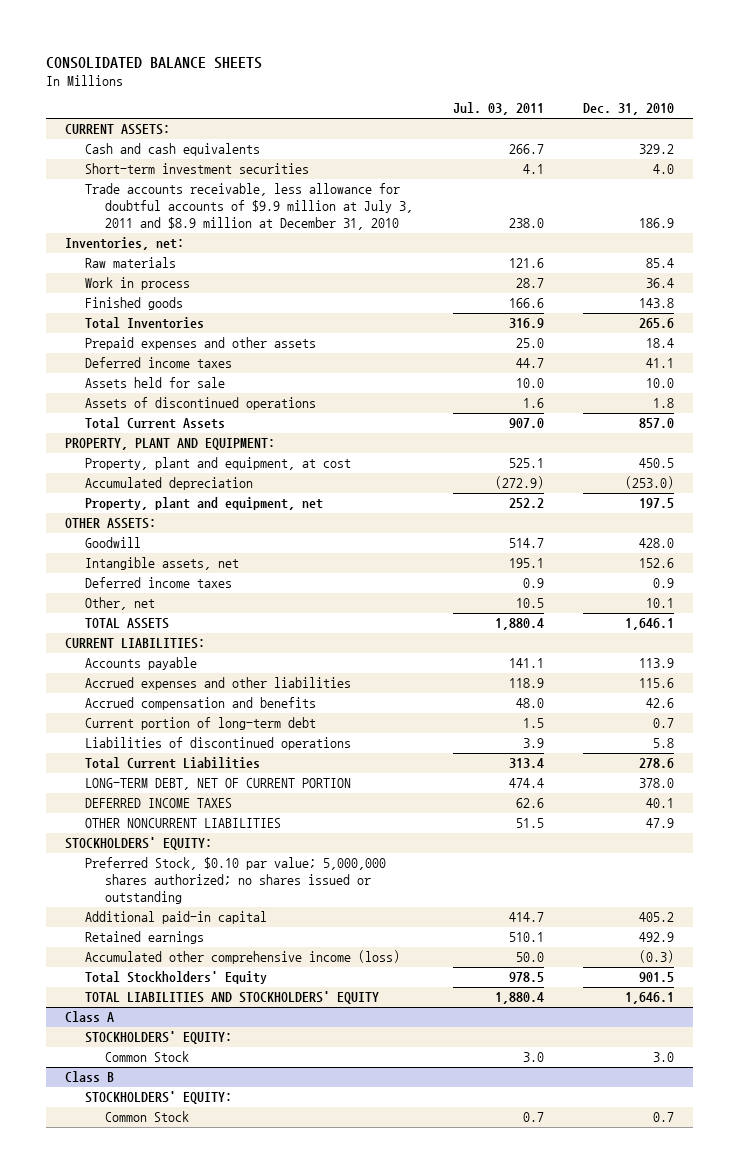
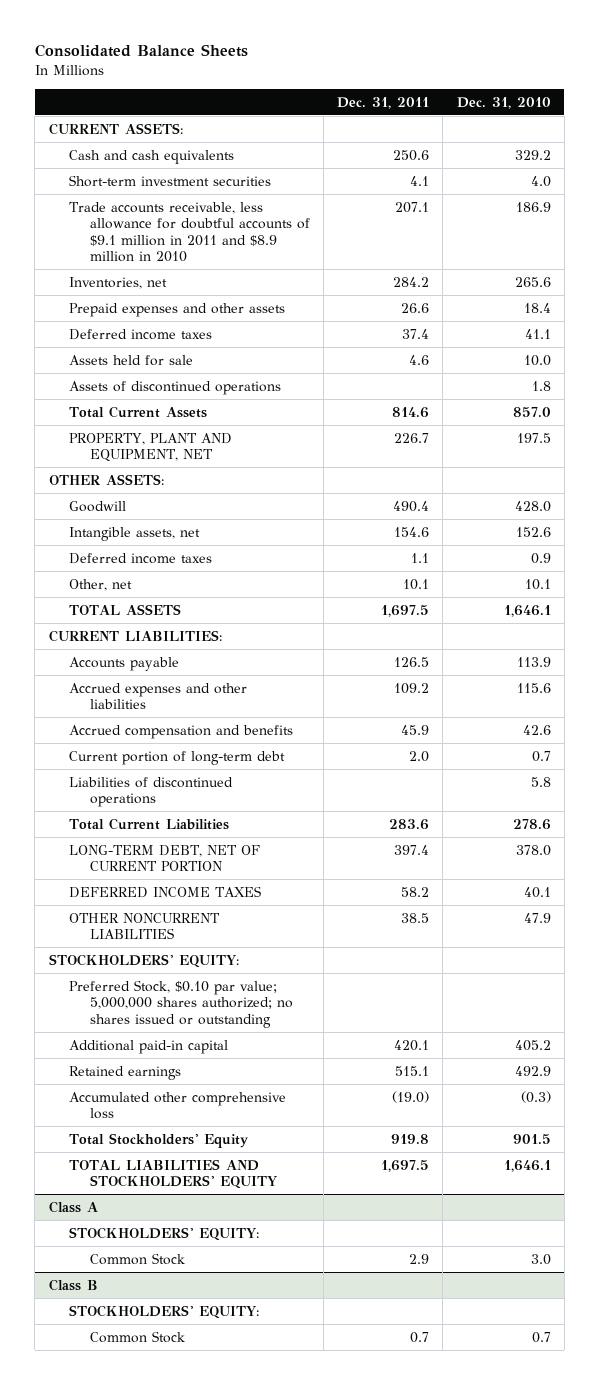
[45,56,262,69] CONSOLIDATED BALANCE SHEETS -> [34,44,248,58] Consolidated Balance Sheets
[452,102,544,116] Jul. 03, 2011 -> none
none -> [337,96,430,109] Dec. 31, 2011
[65,237,185,251] Inventories, net: -> none
[85,257,177,269] Raw materials -> none
[85,277,191,291] Work in process -> none
[85,297,184,311] Finished goods -> none
[85,183,414,230] Trade accounts receivable, less allowance for doubtful accounts of $9.9 million at July 3, 2011 and $8.9 million at December 31, 2010 -> [69,201,310,263] Trade accounts receivable, less allowance for doubtful accounts of $9.1 million in 2011 and $8.9 million in 2010
[85,317,205,330] Total Inventories -> [69,276,168,289] Inventories, net
[65,438,276,451] PROPERTY, PLANT AND EQUIPMENT: -> none
[85,457,352,471] Property, plant and equipment, at cost -> none
[85,477,254,491] Accumulated depreciation -> none
[85,497,324,511] Property, plant and equipment, net -> [69,432,233,463] PROPERTY, PLANT AND EQUIPMENT, NET
[85,950,401,965] Accumulated other comprehensive income (loss) -> [69,1091,287,1120] Accumulated other comprehensive loss

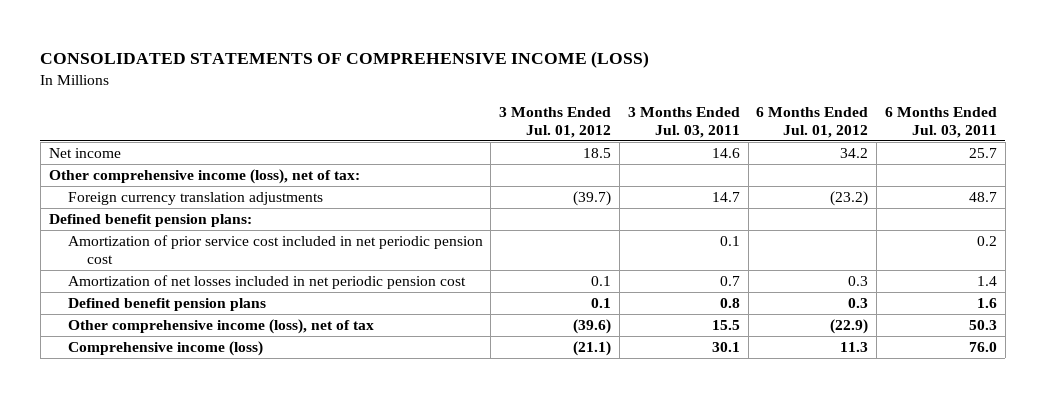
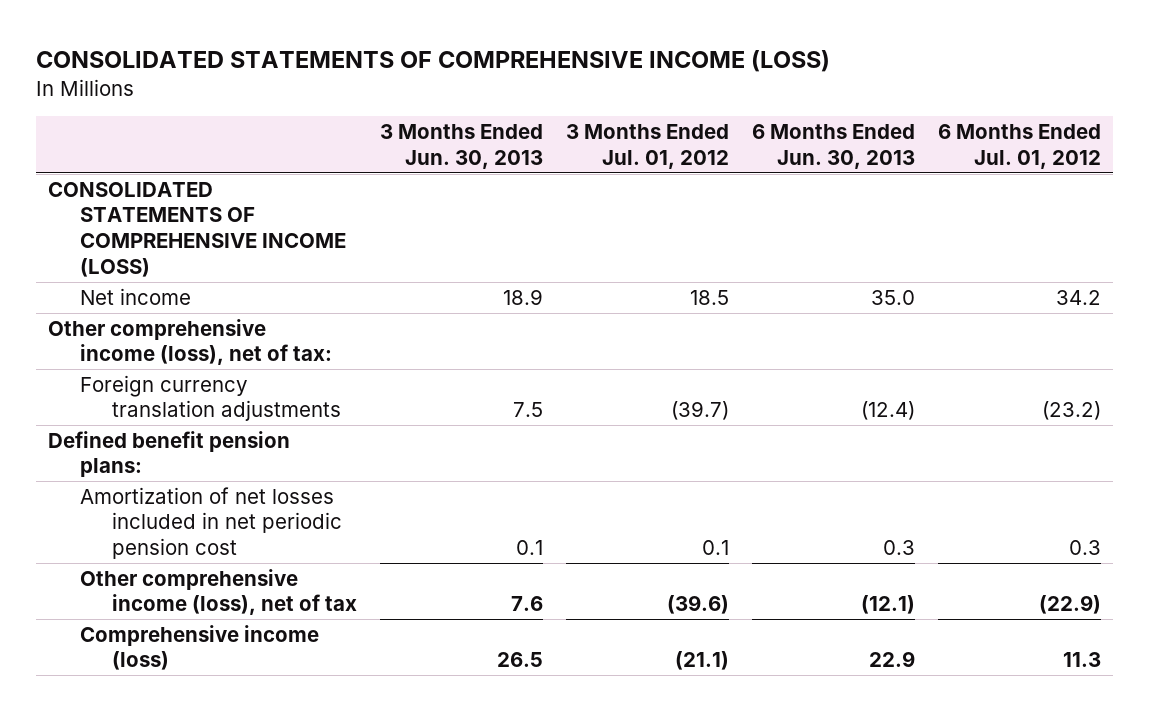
[627,106,740,138] 3 Months Ended Jul. 03, 2011 -> none
[885,106,998,138] 6 Months Ended Jul. 03, 2011 -> none
none -> [380,124,544,169] 3 Months Ended Jun. 30, 2013
none -> [752,124,916,169] 6 Months Ended Jun. 30, 2013
none -> [47,181,346,277] CONSOLIDATED STATEMENTS OF COMPREHENSIVE INCOME (LOSS)
[67,235,483,265] Amortization of prior service cost included in net periodic pension cost -> none
[67,298,266,312] Defined benefit pension plans -> none

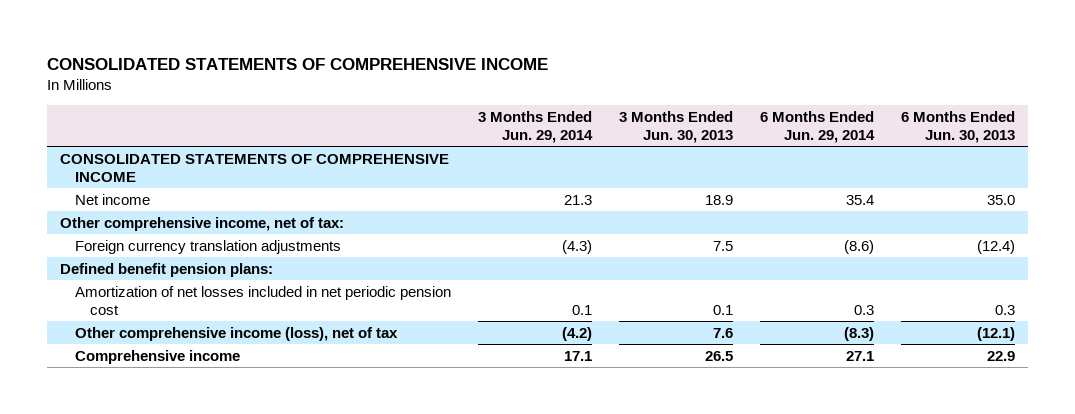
[36,50,831,73] CONSOLIDATED STATEMENTS OF COMPREHENSIVE INCOME (LOSS) -> [46,58,548,71] CONSOLIDATED STATEMENTS OF COMPREHENSIVE INCOME
[566,124,730,169] 3 Months Ended Jul. 01, 2012 -> none
[938,124,1102,169] 6 Months Ended Jul. 01, 2012 -> none
none -> [477,110,593,143] 3 Months Ended Jun. 29, 2014
none -> [759,110,875,143] 6 Months Ended Jun. 29, 2014
[47,181,346,277] CONSOLIDATED STATEMENTS OF COMPREHENSIVE INCOME (LOSS) -> [60,153,450,182] CONSOLIDATED STATEMENTS OF COMPREHENSIVE INCOME
[47,318,332,366] Other comprehensive income (loss), net of tax: -> [60,216,345,231] Other comprehensive income, net of tax:
[79,624,319,671] Comprehensive income (loss) -> [75,349,241,364] Comprehensive income

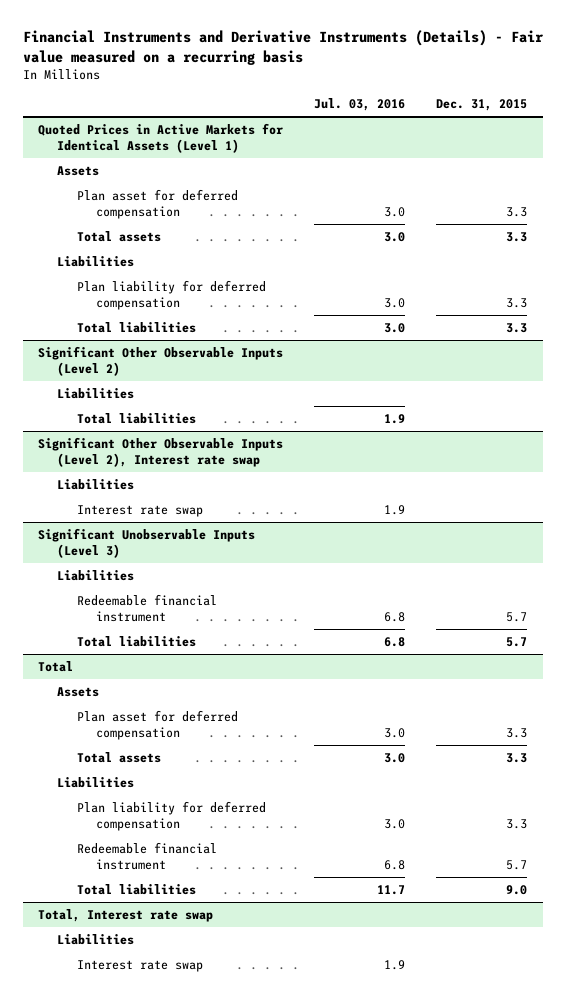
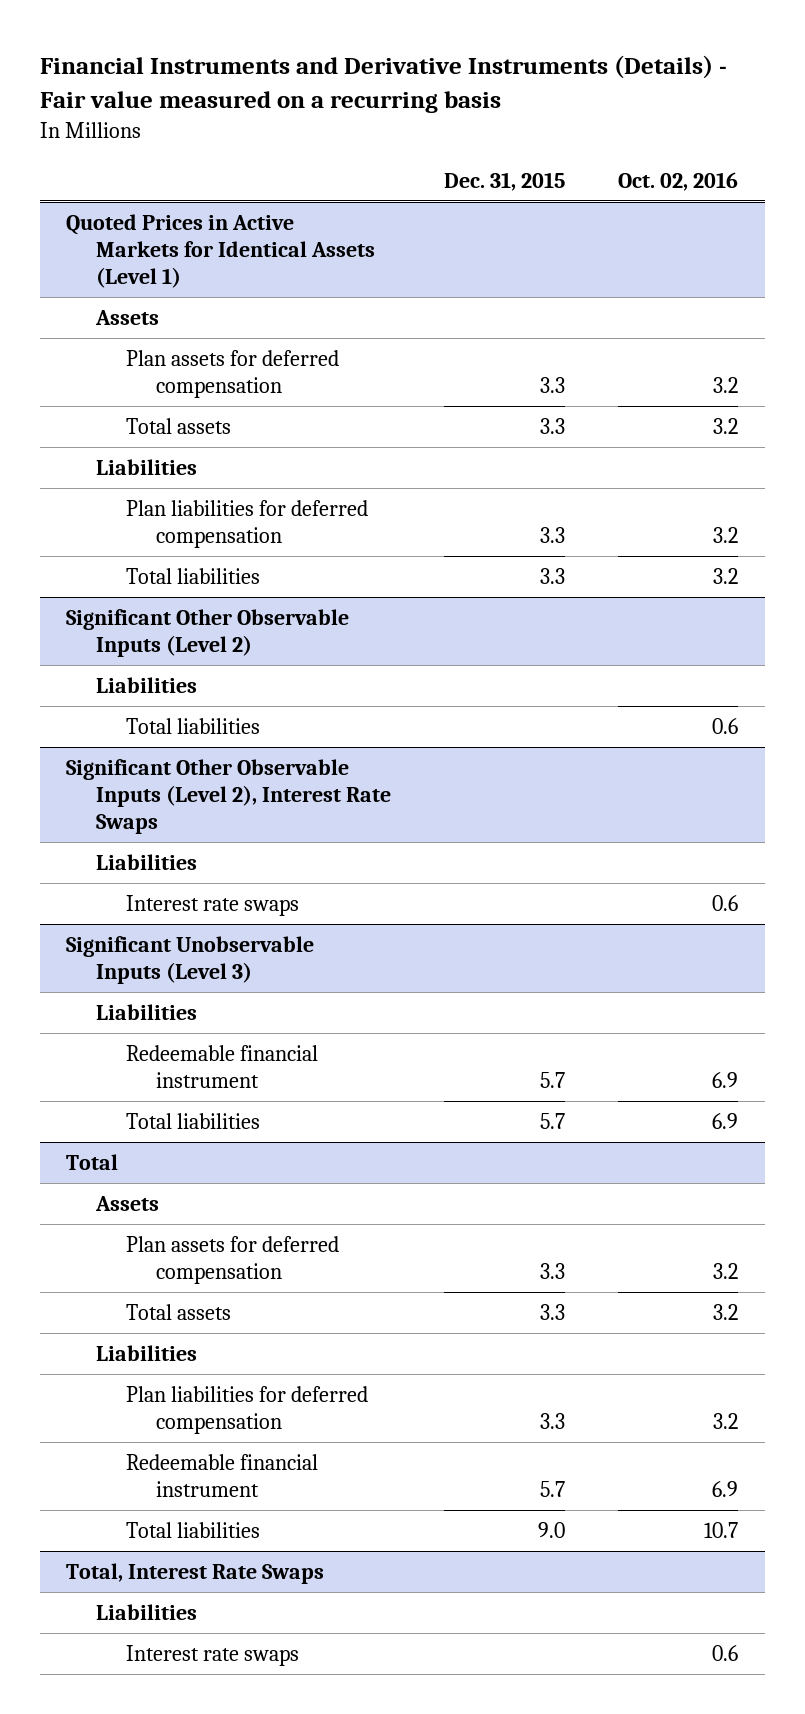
[314,98,406,112] Jul. 03, 2016 -> none
none -> [618,171,739,191] Oct. 02, 2016
[76,188,238,219] Plan asset for deferred compensation -> [125,350,339,398] Plan assets for deferred compensation
[76,279,266,310] Plan liability for deferred compensation -> [125,500,368,548] Plan liabilities for deferred compensation
[38,436,284,467] Significant Other Observable Inputs (Level 2), Interest rate swap -> [66,759,392,834] Significant Other Observable Inputs (Level 2), Interest Rate Swaps
[76,504,203,517] Interest rate swap -> [125,895,299,917] Interest rate swaps
[76,709,238,740] Plan asset for deferred compensation -> [125,1236,339,1284] Plan assets for deferred compensation
[76,800,266,831] Plan liability for deferred compensation -> [125,1386,368,1434] Plan liabilities for deferred compensation
[38,908,214,922] Total, Interest rate swap -> [66,1563,325,1585] Total, Interest Rate Swaps
[76,959,203,972] Interest rate swap -> [125,1645,299,1667] Interest rate swaps

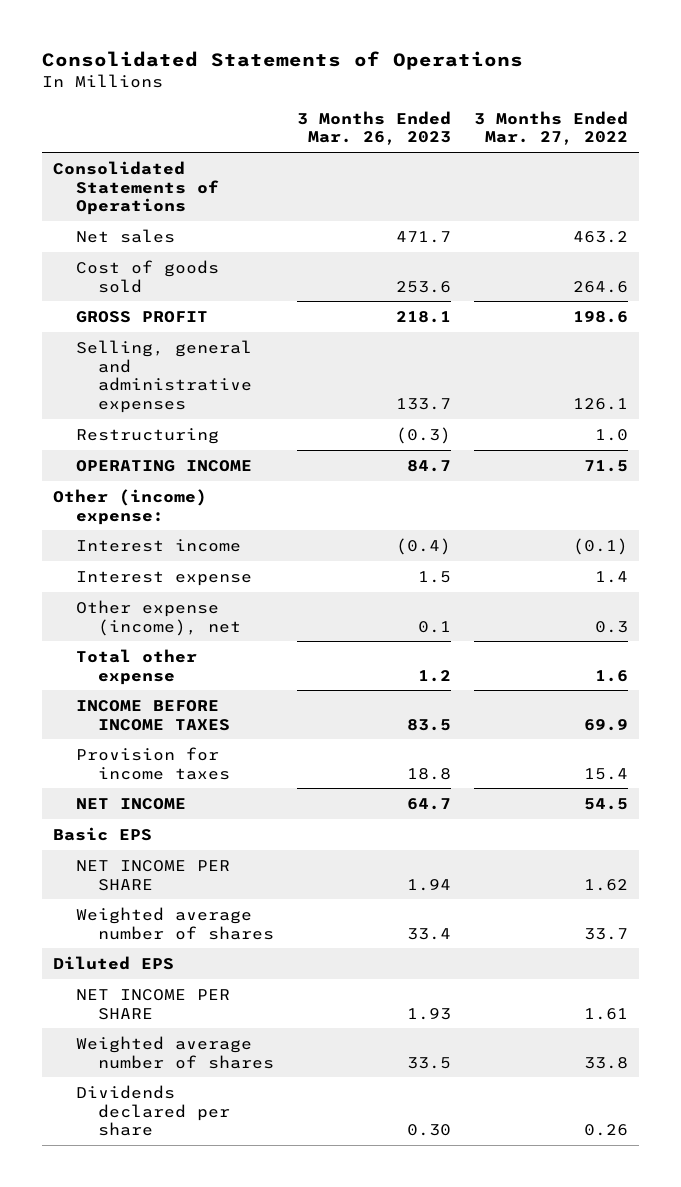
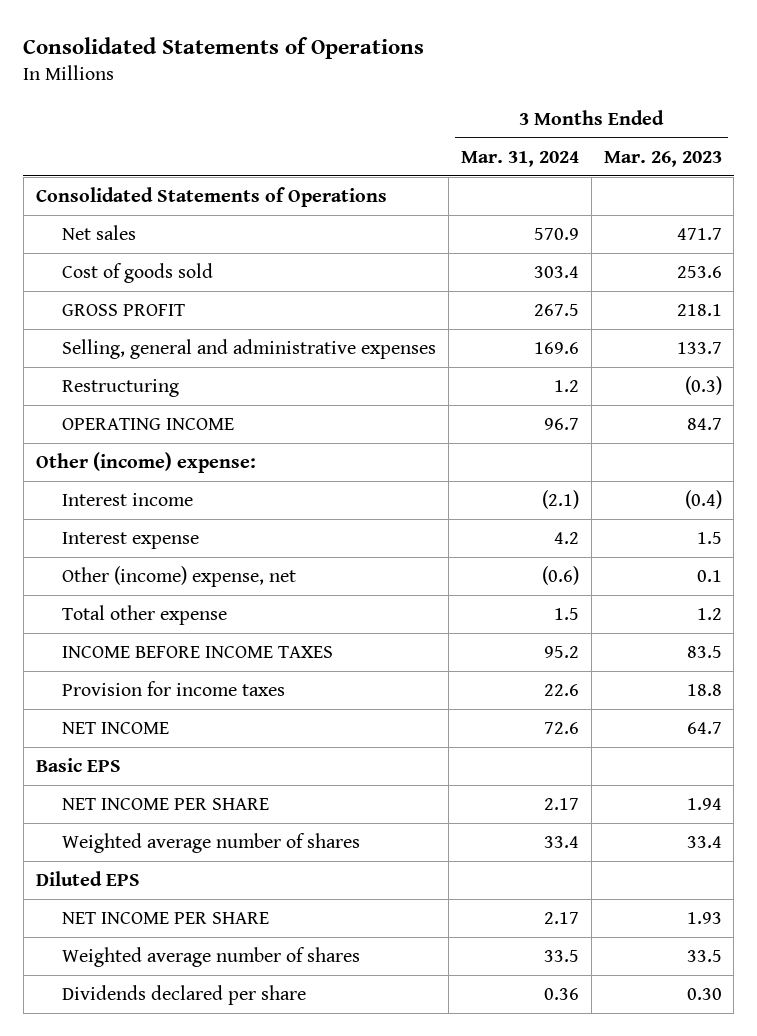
[473,110,628,146] 3 Months Ended Mar. 27, 2022 -> none
none -> [460,150,579,167] Mar. 31, 2024
[75,599,242,636] Other expense (income), net -> [61,566,296,588] Other (income) expense, net

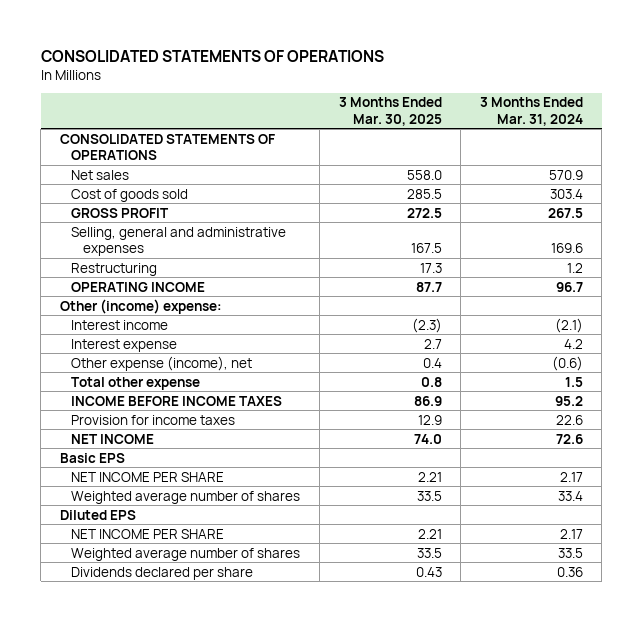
[23,36,425,59] Consolidated Statements of Operations -> [40,49,384,62] CONSOLIDATED STATEMENTS OF OPERATIONS
[603,150,722,167] Mar. 26, 2023 -> none
none -> [338,97,442,126] 3 Months Ended Mar. 30, 2025
[35,187,387,208] Consolidated Statements of Operations -> [59,133,275,160] CONSOLIDATED STATEMENTS OF OPERATIONS
[61,566,296,588] Other (income) expense, net -> [71,355,253,371] Other expense (income), net

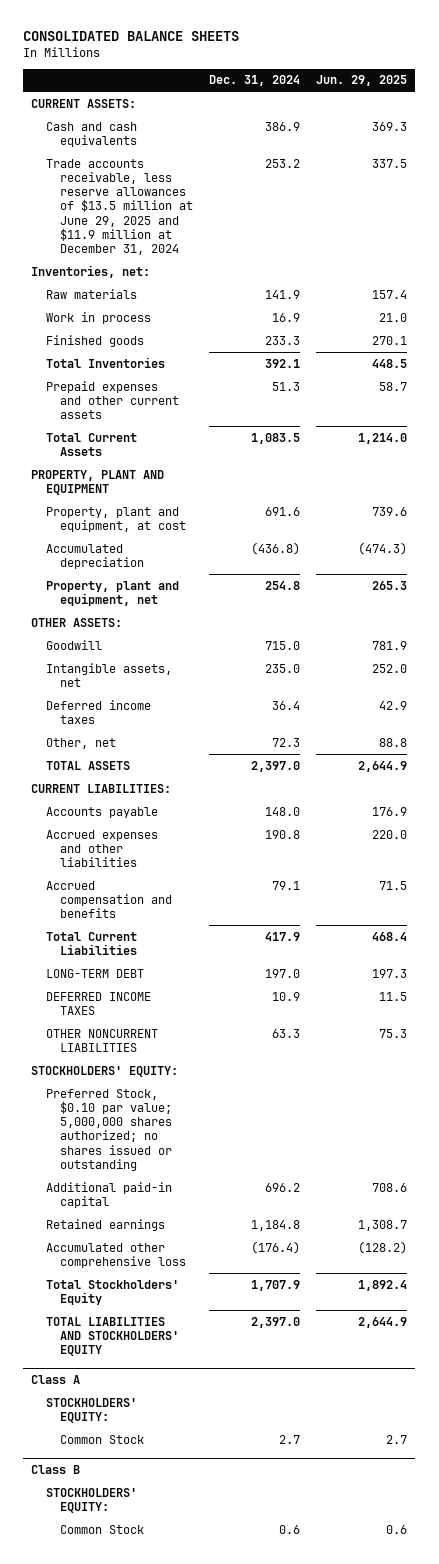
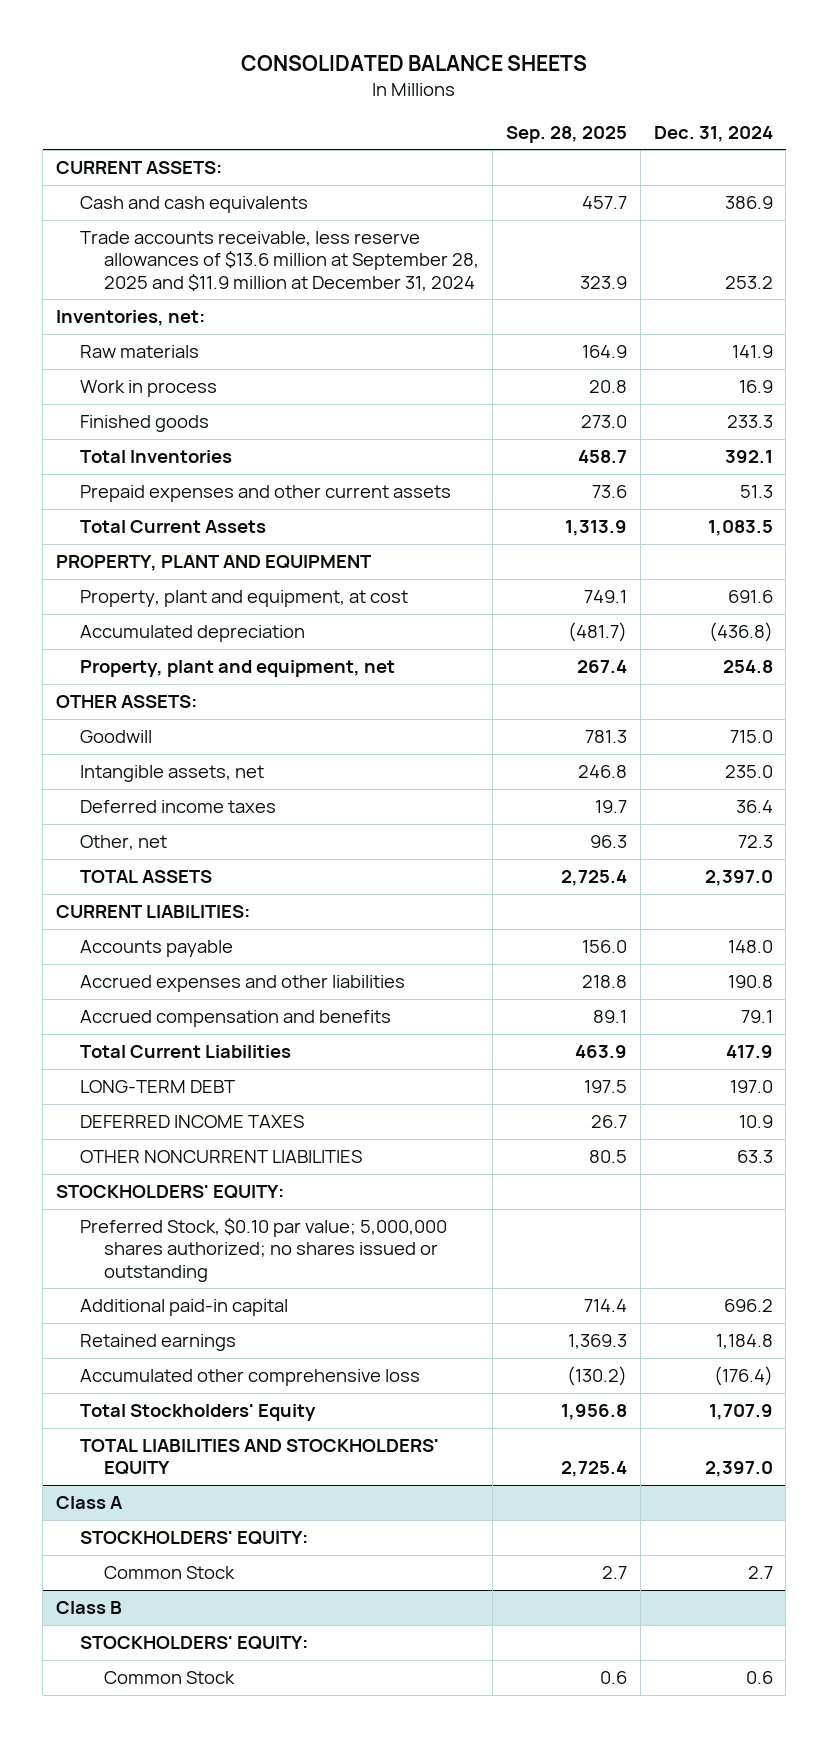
[316,75,408,87] Jun. 29, 2025 -> none
none -> [505,125,627,143] Sep. 28, 2025
[45,158,193,256] Trade accounts receivable, less reserve allowances of $13.5 million at June 29, 2025 and $11.9 million at December 31, 2024 -> [80,231,480,291] Trade accounts receivable, less reserve allowances of $13.6 million at September 28, 2025 and $11.9 million at December 31, 2024

